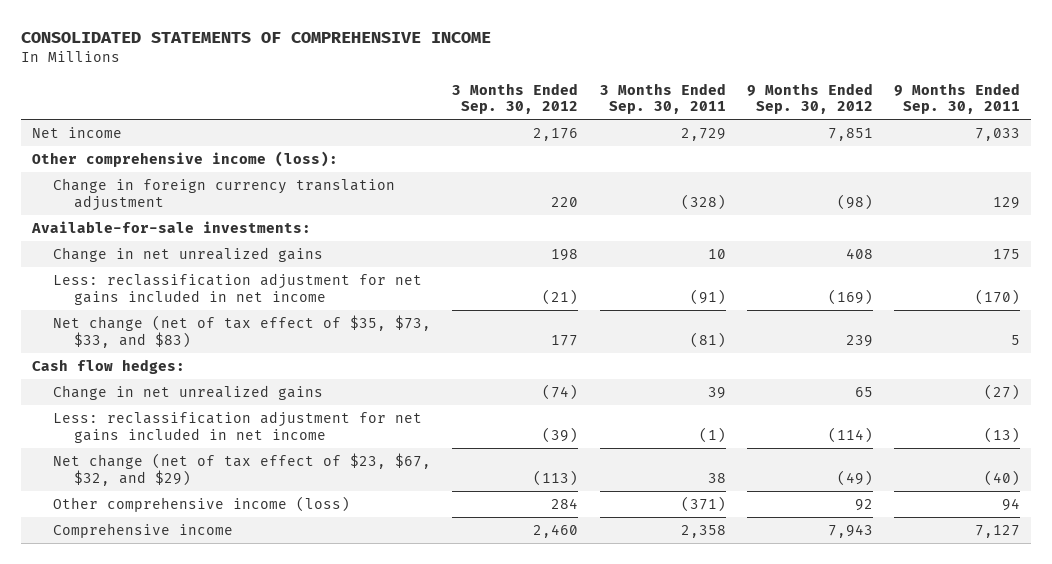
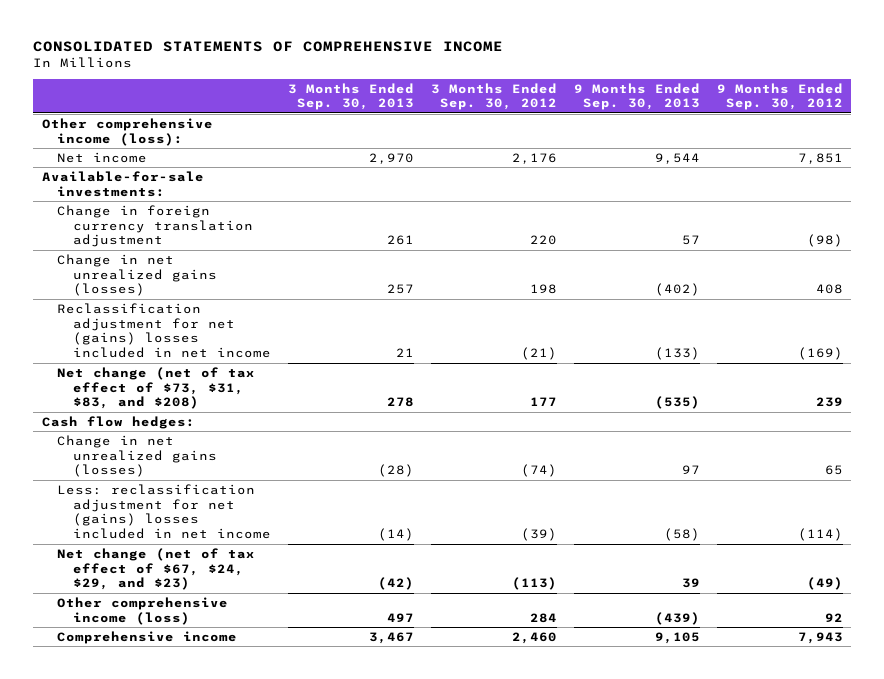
[599,82,726,115] 3 Months Ended Sep. 30, 2011 -> none
[894,82,1021,115] 9 Months Ended Sep. 30, 2011 -> none
none -> [287,82,414,111] 3 Months Ended Sep. 30, 2013
none -> [573,82,700,111] 9 Months Ended Sep. 30, 2013
[31,126,122,138] Net income -> [57,151,148,163] Net income
[53,177,396,211] Change in foreign currency translation adjustment -> [57,204,253,248] Change in foreign currency translation adjustment
[53,246,324,262] Change in net unrealized gains -> [57,253,217,297] Change in net unrealized gains (losses)
[53,272,423,305] Less: reclassification adjustment for net gains included in net income -> [57,302,271,359] Reclassification adjustment for net (gains) losses included in net income
[53,314,432,348] Net change (net of tax effect of $35, $73, $33, and $83) -> [57,366,256,410] Net change (net of tax effect of $73, $31, $83, and $208)
[53,384,324,400] Change in net unrealized gains -> [57,434,217,478] Change in net unrealized gains (losses)
[53,410,423,443] Less: reclassification adjustment for net gains included in net income -> [57,483,271,540] Less: reclassification adjustment for net (gains) losses included in net income
[53,452,432,486] Net change (net of tax effect of $23, $67, $32, and $29) -> [57,547,256,591] Net change (net of tax effect of $67, $24, $29, and $23)

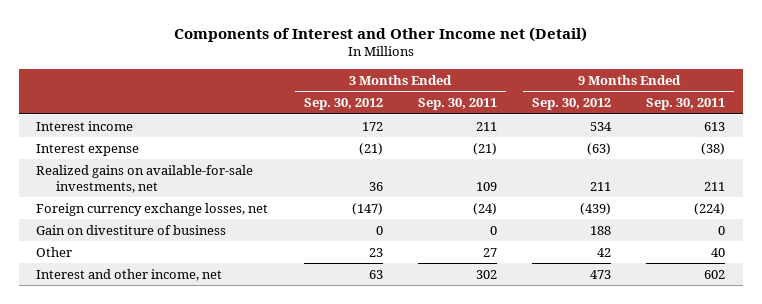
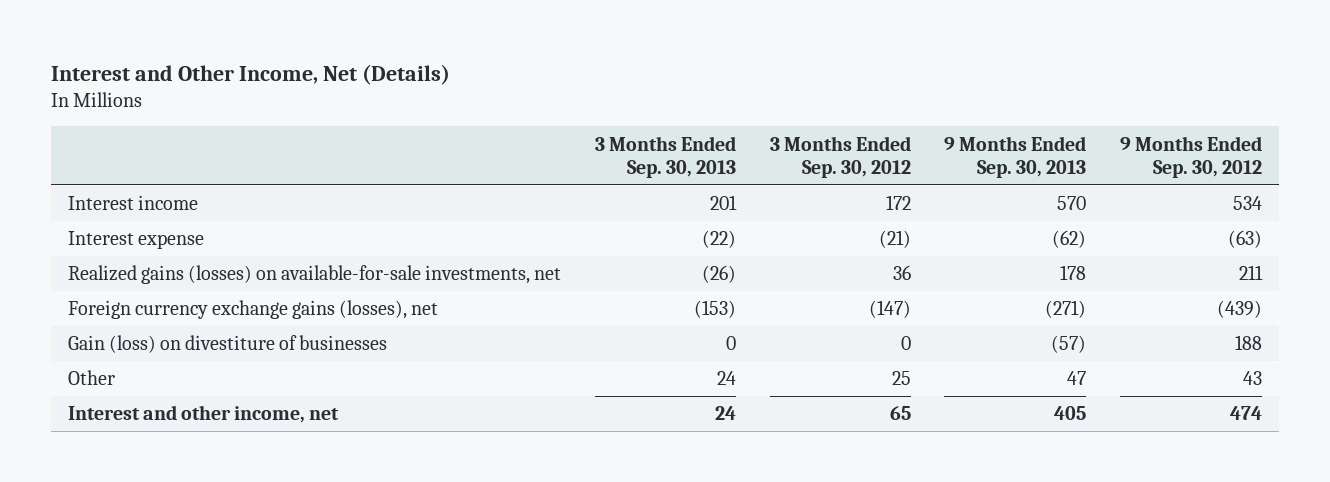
[173,26,587,42] Components of Interest and Other Income net (Detail) -> [50,63,450,85] Interest and Other Income, Net (Details)
[417,98,497,111] Sep. 30, 2011 -> none
[646,98,726,111] Sep. 30, 2011 -> none
none -> [594,135,736,178] 3 Months Ended Sep. 30, 2013
none -> [944,135,1087,178] 9 Months Ended Sep. 30, 2013
[36,164,254,193] Realized gains on available-for-sale investments, net -> [67,265,561,285] Realized gains (losses) on available-for-sale investments, net
[36,202,269,216] Foreign currency exchange losses, net -> [67,300,438,320] Foreign currency exchange gains (losses), net
[36,224,227,235] Gain on divestiture of business -> [67,335,387,354] Gain (loss) on divestiture of businesses
[368,247,383,257] 23 -> [891,371,911,386] 25
[596,247,611,257] 42 -> [1243,371,1263,386] 43
[368,269,383,279] 63 -> [889,406,911,421] 65
[589,269,611,279] 473 -> [1230,406,1263,421] 474

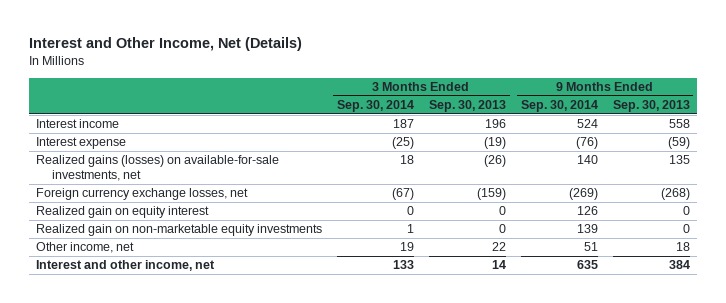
[769,135,911,178] 3 Months Ended Sep. 30, 2012 -> none
[1120,135,1263,178] 9 Months Ended Sep. 30, 2012 -> none
none -> [336,100,414,113] Sep. 30, 2014
none -> [520,100,598,113] Sep. 30, 2014
[67,335,387,354] Gain (loss) on divestiture of businesses -> none
[709,195,737,211] 201 -> [484,119,506,129] 196
[1057,196,1087,211] 570 -> [668,119,690,129] 558
[701,230,736,249] (22) -> [483,137,506,150] (19)
[1052,230,1087,249] (62) -> [667,137,690,150] (59)
[1060,265,1087,281] 178 -> [668,155,690,165] 135
[67,300,438,320] Foreign currency exchange gains (losses), net -> [36,188,249,201] Foreign currency exchange losses, net
[693,300,736,319] (153) -> [476,188,506,201] (159)
[1045,300,1087,319] (271) -> [660,188,690,201] (268)
none -> [36,206,210,219] Realized gain on equity interest
none -> [36,224,323,237] Realized gain on non-marketable equity investments
[67,370,115,386] Other -> [36,242,135,254] Other income, net
[716,371,736,386] 24 -> [491,242,506,252] 22
[1067,371,1087,386] 47 -> [675,242,690,252] 18
[714,406,736,421] 24 -> [491,260,506,270] 14
[1054,406,1087,421] 405 -> [668,260,690,270] 384

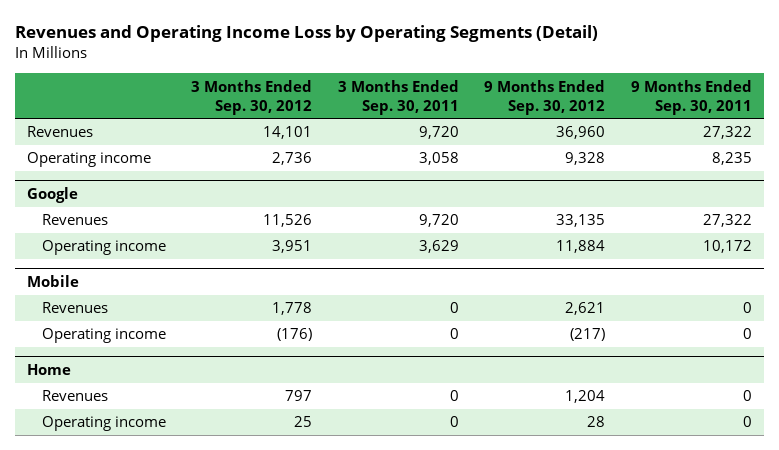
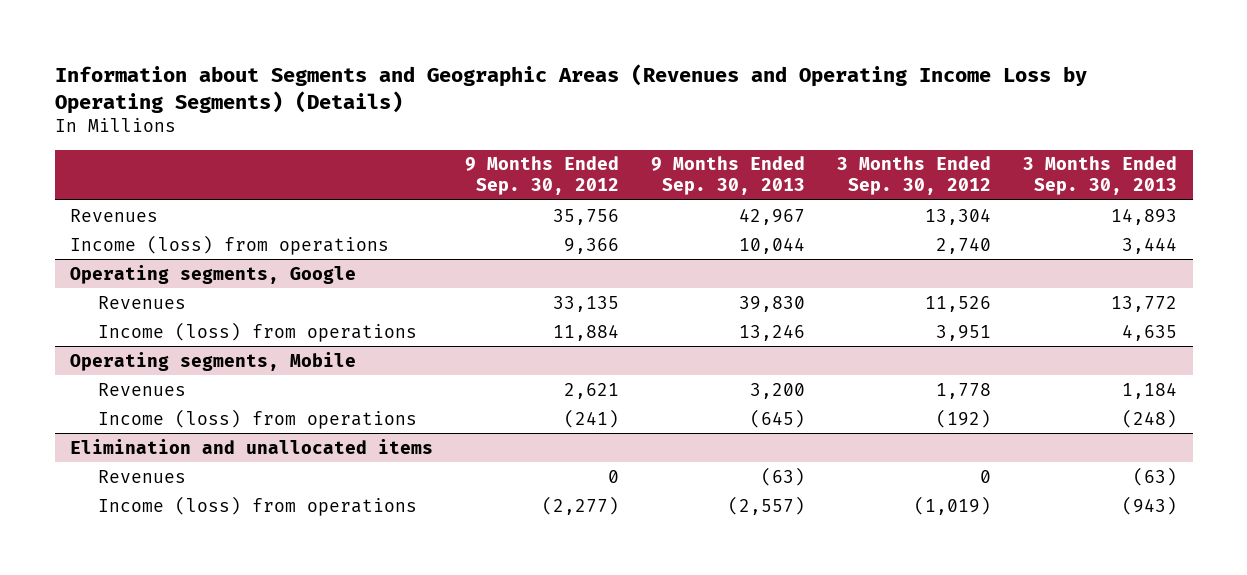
[14,24,598,42] Revenues and Operating Income Loss by Operating Segments (Detail) -> [54,63,1087,114] Information about Segments and Geographic Areas (Revenues and Operating Income Loss by Operating Segments) (Details)
[337,79,459,115] 3 Months Ended Sep. 30, 2011 -> none
[630,79,752,115] 9 Months Ended Sep. 30, 2011 -> none
none -> [651,156,806,196] 9 Months Ended Sep. 30, 2013
none -> [1022,156,1177,196] 3 Months Ended Sep. 30, 2013
[27,186,79,203] Google -> none
[263,126,313,140] 14,101 -> [924,207,991,225] 13,304
[556,126,606,140] 36,960 -> [553,208,620,225] 35,756
[27,152,152,168] Operating income -> [70,234,390,255] Income (loss) from operations
[272,152,313,166] 2,736 -> [935,236,991,254] 2,740
[565,152,606,166] 9,328 -> [564,237,620,254] 9,366
none -> [70,264,357,284] Operating segments, Google
[27,274,80,287] Mobile -> none
[41,240,166,256] Operating income -> [98,321,418,342] Income (loss) from operations
none -> [70,351,357,371] Operating segments, Mobile
[27,363,72,375] Home -> none
[41,328,166,344] Operating income -> [98,408,418,429] Income (loss) from operations
[277,328,313,342] (176) -> [935,408,991,428] (192)
[570,328,606,342] (217) -> [564,408,620,428] (241)
none -> [70,438,434,454] Elimination and unallocated items
[285,390,313,402] 797 -> [979,469,991,483] 0
[565,390,606,404] 1,204 -> [608,469,620,483] 0
[41,416,166,432] Operating income -> [98,495,418,516] Income (loss) from operations
[294,416,313,428] 25 -> [913,495,991,515] (1,019)
[587,416,606,428] 28 -> [542,495,620,515] (2,277)

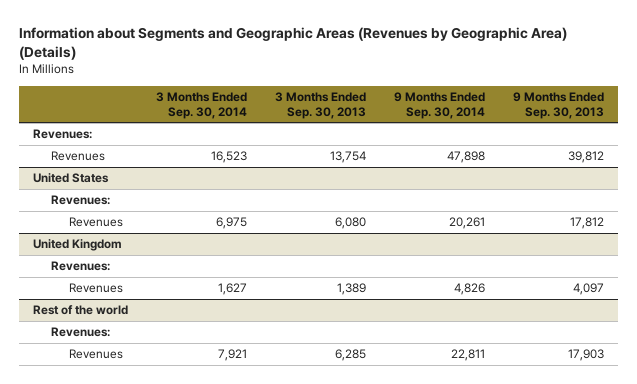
[54,63,1087,114] Information about Segments and Geographic Areas (Revenues and Operating Income Loss by Operating Segments) (Details) -> [19,27,568,61] Information about Segments and Geographic Areas (Revenues by Geographic Area) (Details)
[465,156,620,196] 9 Months Ended Sep. 30, 2012 -> none
[836,156,991,196] 3 Months Ended Sep. 30, 2012 -> none
none -> [156,91,248,119] 3 Months Ended Sep. 30, 2014
none -> [394,91,486,119] 9 Months Ended Sep. 30, 2014
[70,234,390,255] Income (loss) from operations -> none
[70,264,357,284] Operating segments, Google -> none
[98,321,418,342] Income (loss) from operations -> none
[70,351,357,371] Operating segments, Mobile -> none
[98,408,418,429] Income (loss) from operations -> none
[70,438,434,454] Elimination and unallocated items -> none
[98,495,418,516] Income (loss) from operations -> none
none -> [33,129,93,140] Revenues:
[739,207,806,225] 42,967 -> [568,151,605,164] 39,812
[1110,207,1177,225] 14,893 -> [330,151,367,164] 13,754
none -> [33,173,110,184] United States
none -> [51,195,111,206] Revenues:
[739,295,806,312] 39,830 -> [570,217,605,230] 17,812
[1110,295,1177,312] 13,772 -> [335,217,367,230] 6,080
none -> [33,239,123,252] United Kingdom
none -> [51,261,111,272] Revenues:
[750,382,806,399] 3,200 -> [573,283,605,296] 4,097
[1121,381,1177,399] 1,184 -> [337,283,367,296] 1,389
none -> [33,305,129,316] Rest of the world
none -> [51,327,111,338] Revenues:
[761,466,806,486] (63) -> [568,349,605,362] 17,903
[1132,466,1177,486] (63) -> [335,349,367,362] 6,285

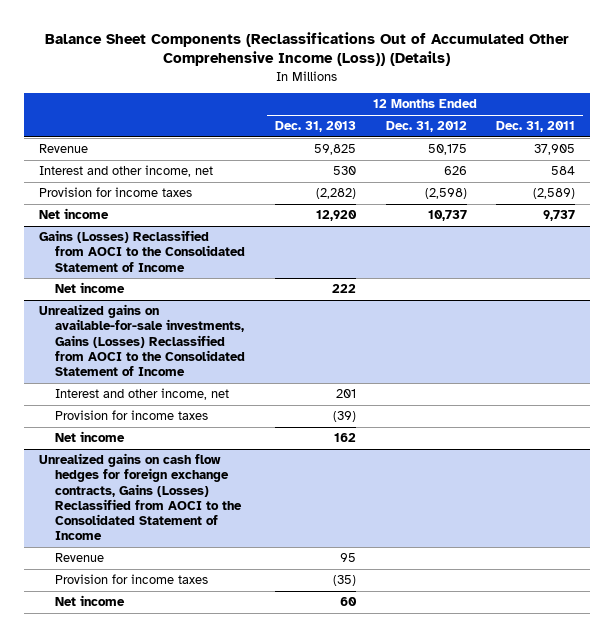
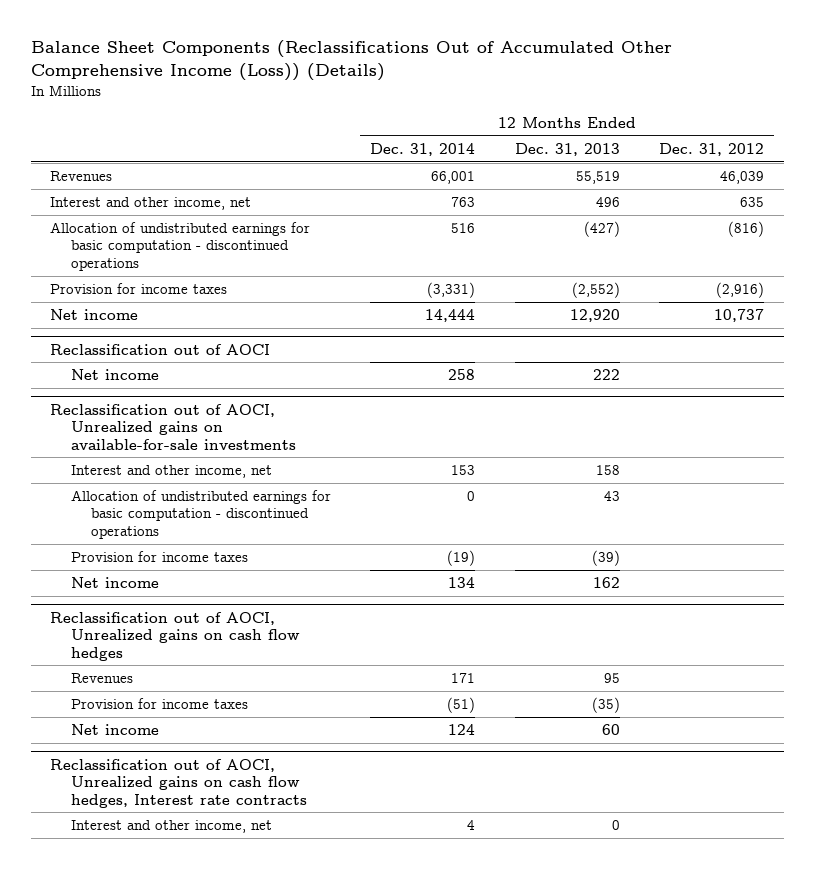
[496,121,576,133] Dec. 31, 2011 -> none
none -> [370,142,476,156] Dec. 31, 2014
[38,144,88,154] Revenue -> none
none -> [50,170,113,181] Revenues
[332,166,356,176] 530 -> [595,196,620,207] 496
[443,166,467,176] 626 -> [740,196,765,207] 635
none -> [50,221,311,271] Allocation of undistributed earnings for basic computation - discontinued operations
[315,188,356,200] (2,282) -> [571,281,620,298] (2,552)
[424,188,467,200] (2,598) -> [716,281,765,298] (2,916)
[38,230,246,272] Gains (Losses) Reclassified from AOCI to the Consolidated Statement of Income -> none
none -> [50,343,271,355] Reclassification out of AOCI
[38,304,246,377] Unrealized gains on available-for-sale investments, Gains (Losses) Reclassified from AOCI to the Consolidated Statement of Income -> none
none -> [50,403,296,450] Reclassification out of AOCI, Unrealized gains on available-for-sale investments
[335,389,356,399] 201 -> [595,464,620,475] 158
none -> [70,489,331,539] Allocation of undistributed earnings for basic computation - discontinued operations
[38,453,243,541] Unrealized gains on cash flow hedges for foreign exchange contracts, Gains (Losses) Reclassified from AOCI to the Consolidated Statement of Income -> none
none -> [50,611,300,661] Reclassification out of AOCI, Unrealized gains on cash flow hedges
[55,553,105,563] Revenue -> [70,672,133,683] Revenues
none -> [50,758,307,808] Reclassification out of AOCI, Unrealized gains on cash flow hedges, Interest rate contracts
none -> [70,819,272,833] Interest and other income, net

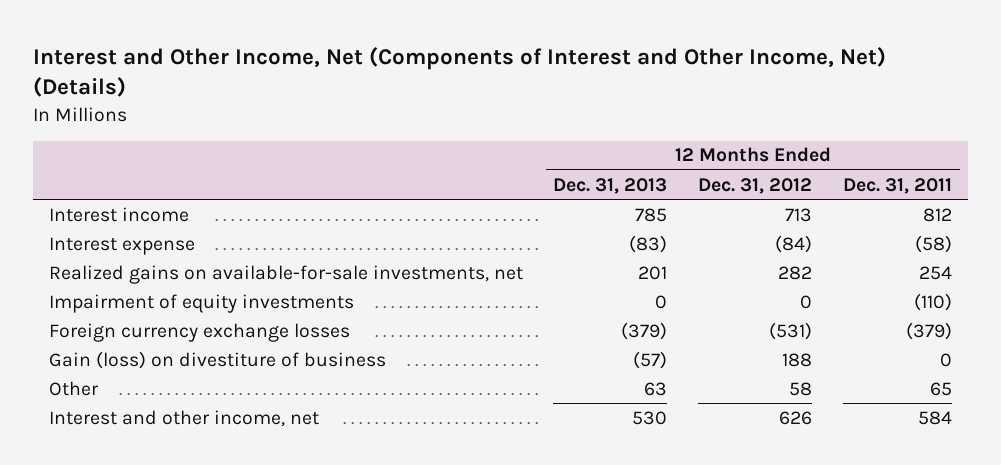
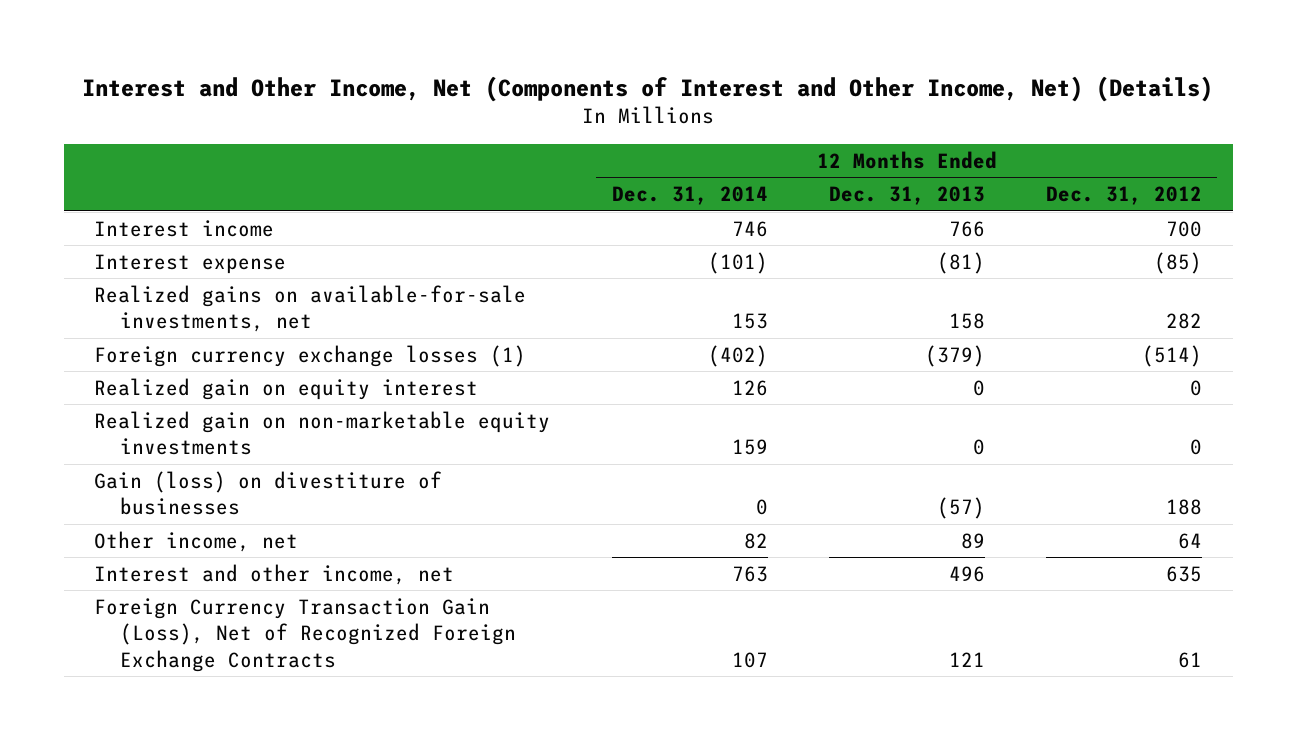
[843,177,953,194] Dec. 31, 2011 -> none
none -> [611,186,768,206] Dec. 31, 2014
[48,293,354,313] Impairment of equity investments -> none
[635,207,668,222] 785 -> [948,220,985,237] 766
[785,207,813,222] 713 -> [1166,220,1203,237] 700
[629,234,668,253] (83) -> [936,251,985,274] (81)
[775,234,813,253] (84) -> [1154,251,1203,274] (85)
[638,265,668,280] 201 -> [948,313,985,330] 158
[48,322,350,342] Foreign currency exchange losses -> [94,344,527,367] Foreign currency exchange losses (1)
[769,321,813,340] (531) -> [1142,344,1203,367] (514)
none -> [94,377,479,400] Realized gain on equity interest
none -> [94,410,551,456] Realized gain on non-marketable equity investments
[48,350,386,369] Gain (loss) on divestiture of business -> [94,470,443,516] Gain (loss) on divestiture of businesses
[48,380,99,396] Other -> [94,530,299,552] Other income, net
[644,381,668,396] 63 -> [960,532,985,549] 89
[789,381,813,396] 58 -> [1178,532,1203,549] 64
[632,410,668,425] 530 -> [948,565,985,582] 496
[779,410,813,425] 626 -> [1166,565,1203,582] 635
none -> [94,597,516,672] Foreign Currency Transaction Gain (Loss), Net of Recognized Foreign Exchange Contracts

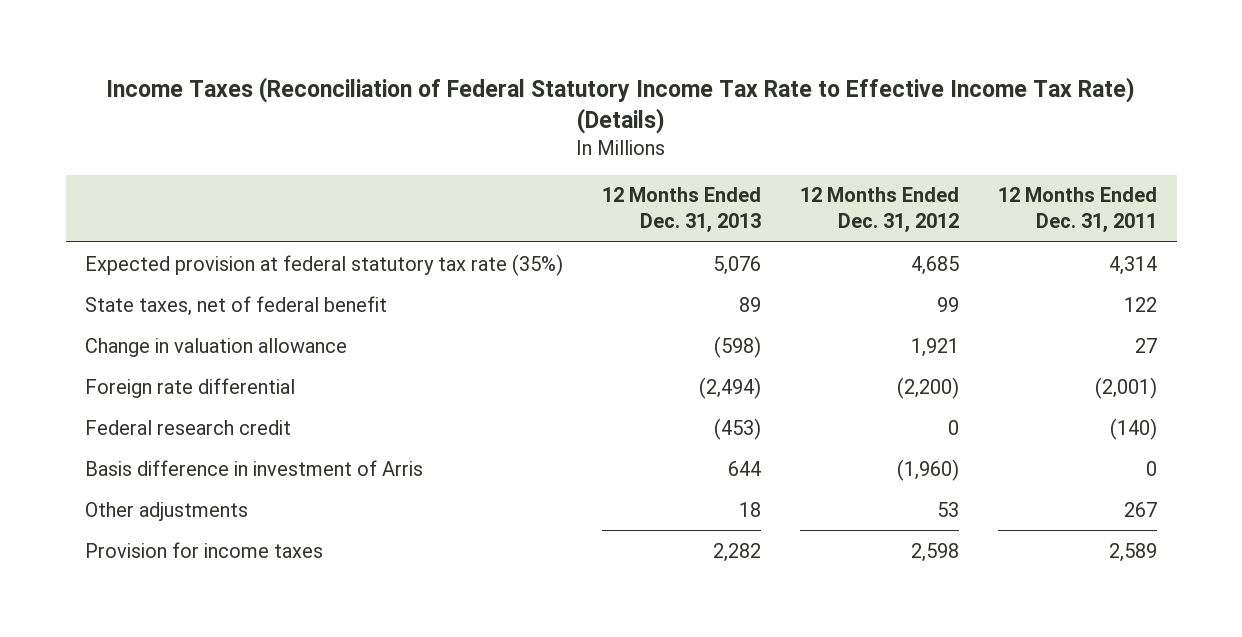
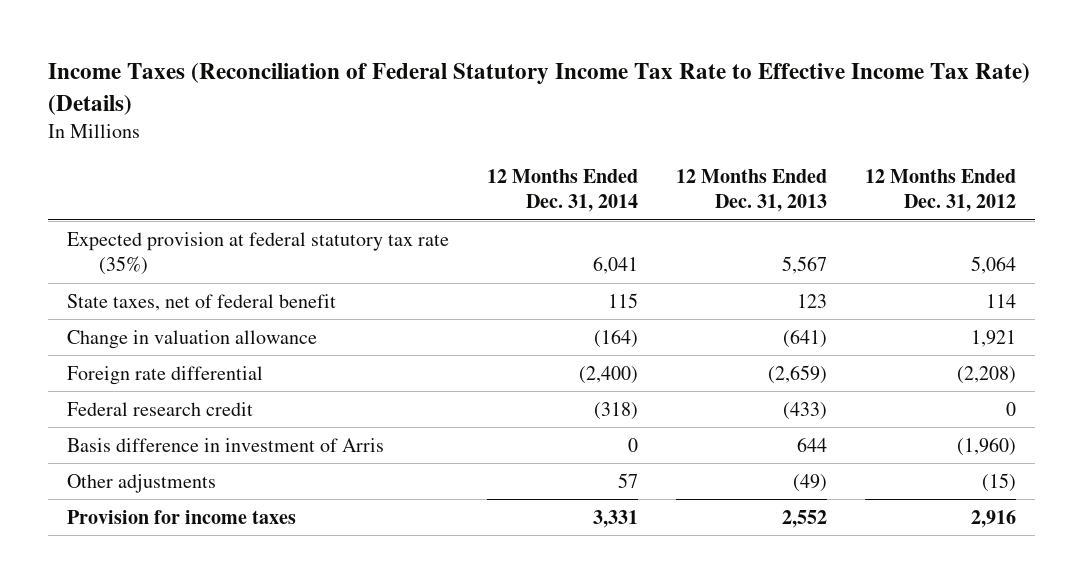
[998,187,1158,234] 12 Months Ended Dec. 31, 2011 -> none
none -> [486,168,638,213] 12 Months Ended Dec. 31, 2014
[713,255,762,275] 5,076 -> [781,256,827,275] 5,567
[911,255,960,275] 4,685 -> [970,256,1016,275] 5,064
[739,296,762,312] 89 -> [796,293,827,308] 123
[937,296,960,312] 99 -> [985,293,1016,308] 114
[714,335,762,358] (598) -> [782,328,827,348] (641)
[699,376,762,399] (2,494) -> [767,364,827,384] (2,659)
[897,376,960,399] (2,200) -> [956,365,1016,384] (2,208)
[714,417,762,440] (453) -> [782,401,827,420] (433)
[739,501,762,517] 18 -> [792,473,827,492] (49)
[937,501,960,517] 53 -> [981,472,1016,492] (15)
[713,542,762,562] 2,282 -> [781,509,827,528] 2,552
[911,542,960,562] 2,598 -> [970,509,1016,528] 2,916

